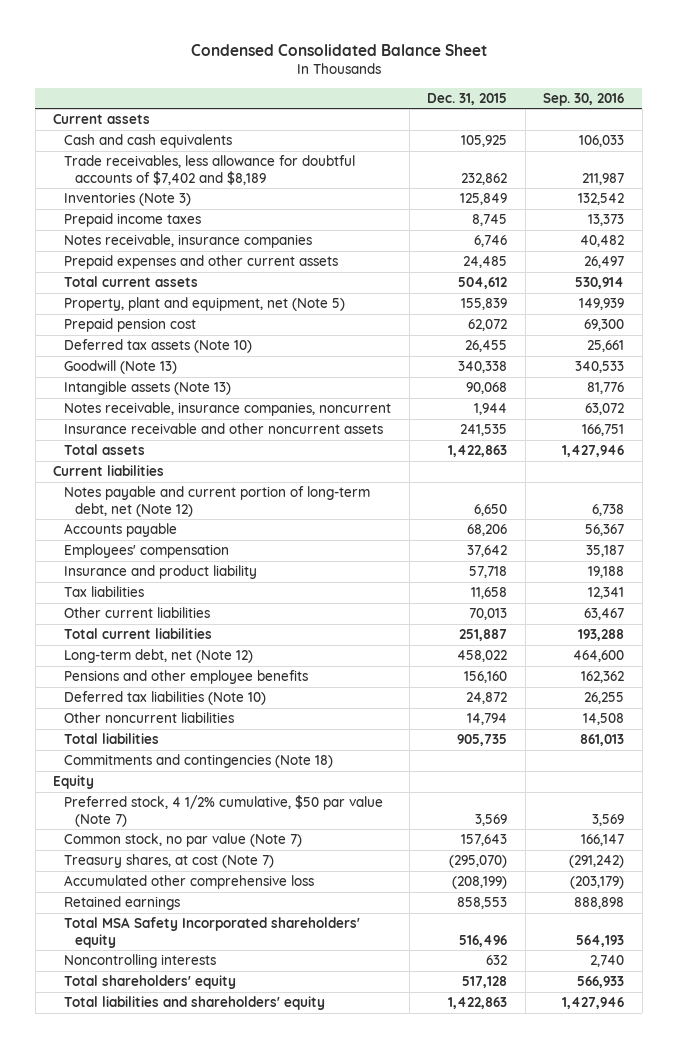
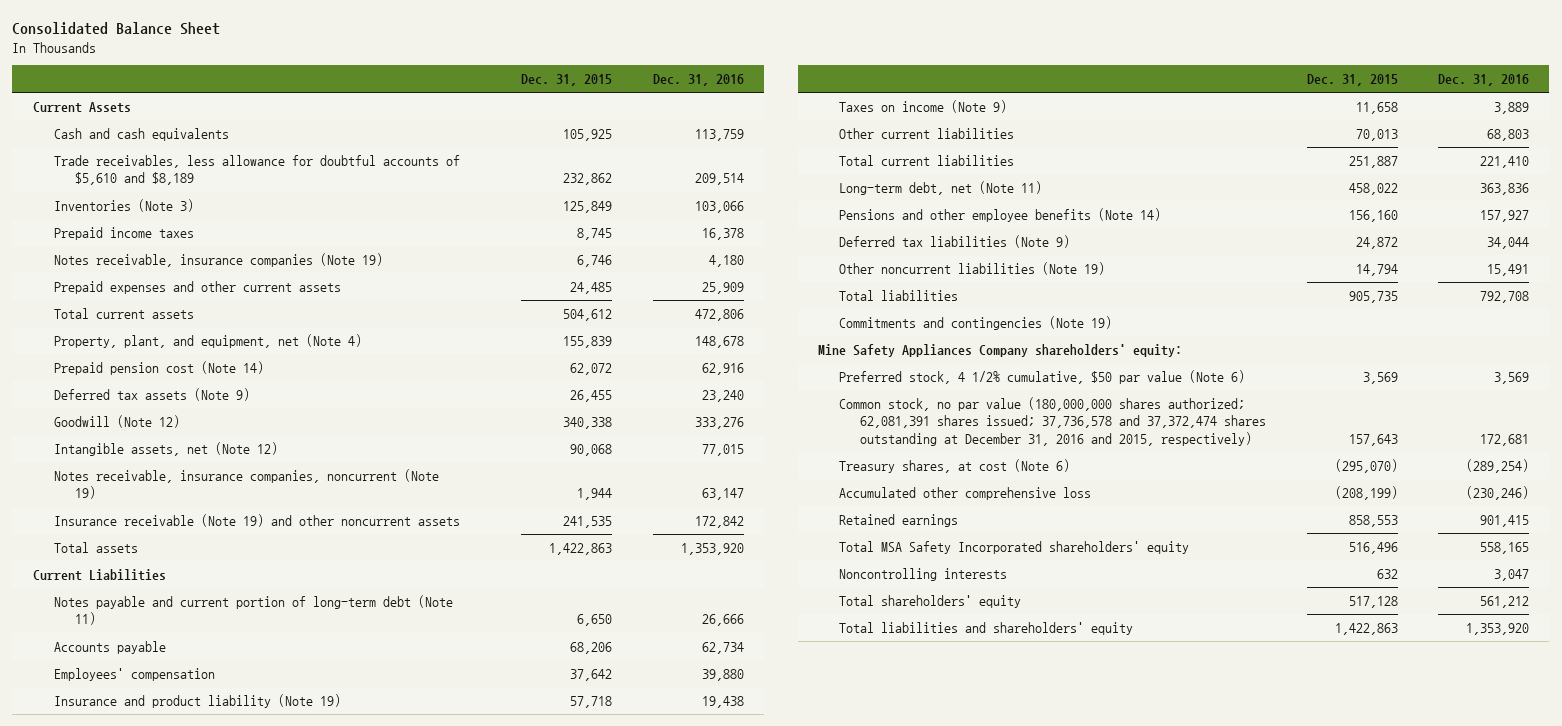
[190,44,487,57] Condensed Consolidated Balance Sheet -> [12,22,221,36] Consolidated Balance Sheet
[543,92,625,106] Sep. 30, 2016 -> none
none -> [652,74,744,87] Dec. 31, 2016
[53,114,151,125] Current assets -> [32,101,131,113] Current Assets
[63,155,355,185] Trade receivables, less allowance for doubtful accounts of $7,402 and $8,189 -> [53,154,460,186] Trade receivables, less allowance for doubtful accounts of $5,610 and $8,189
[63,234,312,249] Notes receivable, insurance companies -> [53,252,383,267] Notes receivable, insurance companies (Note 19)
[63,297,345,312] Property, plant and equipment, net (Note 5) -> [53,333,362,348] Property, plant, and equipment, net (Note 4)
[63,318,196,333] Prepaid pension cost -> [53,360,264,375] Prepaid pension cost (Note 14)
[63,339,252,354] Deferred tax assets (Note 10) -> [53,387,250,401] Deferred tax assets (Note 9)
[63,360,177,375] Goodwill (Note 13) -> [53,414,180,428] Goodwill (Note 12)
[63,381,231,396] Intangible assets (Note 13) -> [53,441,278,456] Intangible assets, net (Note 12)
[63,402,391,417] Notes receivable, insurance companies, noncurrent -> [53,468,439,500] Notes receivable, insurance companies, noncurrent (Note 19)
[63,423,383,435] Insurance receivable and other noncurrent assets -> [53,513,460,527] Insurance receivable (Note 19) and other noncurrent assets
[53,465,165,477] Current liabilities -> [32,568,166,581] Current Liabilities
[63,486,370,517] Notes payable and current portion of long-term debt, net (Note 12) -> [53,594,453,626] Notes payable and current portion of long-term debt (Note 11)
[63,565,257,580] Insurance and product liability -> [53,693,341,708] Insurance and product liability (Note 19)
[63,586,144,598] Tax liabilities -> [839,99,1008,113] Taxes on income (Note 9)
[63,649,253,664] Long-term debt, net (Note 12) -> [839,180,1043,195] Long-term debt, net (Note 11)
[63,670,308,685] Pensions and other employee benefits -> [839,207,1162,222] Pensions and other employee benefits (Note 14)
[63,691,266,706] Deferred tax liabilities (Note 10) -> [839,234,1071,248] Deferred tax liabilities (Note 9)
[63,712,234,724] Other noncurrent liabilities -> [839,261,1106,275] Other noncurrent liabilities (Note 19)
[63,754,333,769] Commitments and contingencies (Note 18) -> [839,315,1113,330] Commitments and contingencies (Note 19)
[53,775,95,790] Equity -> [817,343,1182,357] Mine Safety Appliances Company shareholders' equity:
[63,795,383,827] Preferred stock, 4 1/2% cumulative, $50 par value (Note 7) -> [839,369,1246,384] Preferred stock, 4 1/2% cumulative, $50 par value (Note 6)
[63,833,302,848] Common stock, no par value (Note 7) -> [839,396,1267,446] Common stock, no par value (180,000,000 shares authorized; 62,081,391 shares issued; 37,736,578 and 37,372,474 shares outstanding at December 31, 2016 and 2015, respectively)
[63,854,274,869] Treasury shares, at cost (Note 7) -> [839,458,1071,473] Treasury shares, at cost (Note 6)

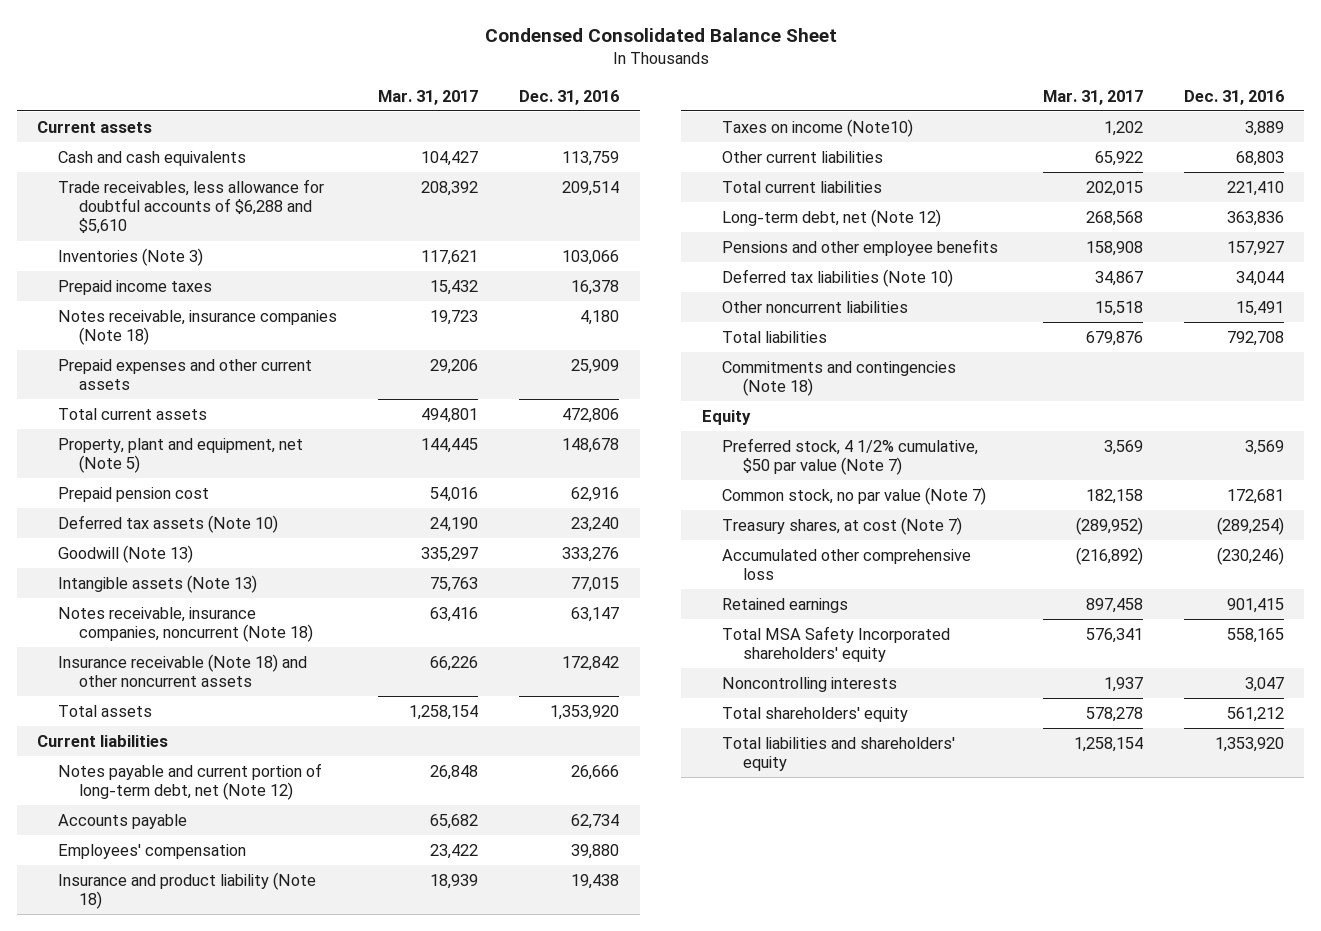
[12,22,221,36] Consolidated Balance Sheet -> [484,28,837,43] Condensed Consolidated Balance Sheet
[521,74,613,87] Dec. 31, 2015 -> none
none -> [378,89,479,105] Mar. 31, 2017
[32,101,131,113] Current Assets -> [37,120,153,133] Current assets
[53,154,460,186] Trade receivables, less allowance for doubtful accounts of $5,610 and $8,189 -> [57,178,324,235] Trade receivables, less allowance for doubtful accounts of $6,288 and $5,610
[53,252,383,267] Notes receivable, insurance companies (Note 19) -> [57,309,337,346] Notes receivable, insurance companies (Note 18)
[53,333,362,348] Property, plant, and equipment, net (Note 4) -> [57,437,303,474] Property, plant and equipment, net (Note 5)
[53,360,264,375] Prepaid pension cost (Note 14) -> [57,486,209,502] Prepaid pension cost
[53,387,250,401] Deferred tax assets (Note 9) -> [57,514,278,533] Deferred tax assets (Note 10)
[53,414,180,428] Goodwill (Note 12) -> [57,544,193,563] Goodwill (Note 13)
[53,441,278,456] Intangible assets, net (Note 12) -> [57,574,257,593] Intangible assets (Note 13)
[53,468,439,500] Notes receivable, insurance companies, noncurrent (Note 19) -> [57,606,313,643] Notes receivable, insurance companies, noncurrent (Note 18)
[53,513,460,527] Insurance receivable (Note 19) and other noncurrent assets -> [57,653,307,688] Insurance receivable (Note 18) and other noncurrent assets
[32,568,166,581] Current Liabilities -> [37,734,169,747] Current liabilities
[53,594,453,626] Notes payable and current portion of long-term debt (Note 11) -> [57,762,322,801] Notes payable and current portion of long-term debt, net (Note 12)
[53,693,341,708] Insurance and product liability (Note 19) -> [57,871,316,910] Insurance and product liability (Note 18)
[839,99,1008,113] Taxes on income (Note 9) -> [722,118,914,137] Taxes on income (Note10)
[839,180,1043,195] Long-term debt, net (Note 11) -> [722,208,942,227] Long-term debt, net (Note 12)
[839,207,1162,222] Pensions and other employee benefits (Note 14) -> [722,238,999,256] Pensions and other employee benefits
[839,234,1071,248] Deferred tax liabilities (Note 9) -> [722,268,954,287] Deferred tax liabilities (Note 10)
[839,261,1106,275] Other noncurrent liabilities (Note 19) -> [722,300,909,313] Other noncurrent liabilities
[839,315,1113,330] Commitments and contingencies (Note 19) -> [722,360,957,397] Commitments and contingencies (Note 18)
[817,343,1182,357] Mine Safety Appliances Company shareholders' equity: -> [701,409,751,425] Equity
[839,369,1246,384] Preferred stock, 4 1/2% cumulative, $50 par value (Note 6) -> [722,437,979,476] Preferred stock, 4 1/2% cumulative, $50 par value (Note 7)
[839,396,1267,446] Common stock, no par value (180,000,000 shares authorized; 62,081,391 shares issued; 37,736,578 and 37,372,474 shares outstanding at December 31, 2016 and 2015, respectively) -> [722,486,987,505] Common stock, no par value (Note 7)
[839,458,1071,473] Treasury shares, at cost (Note 6) -> [722,516,963,535] Treasury shares, at cost (Note 7)

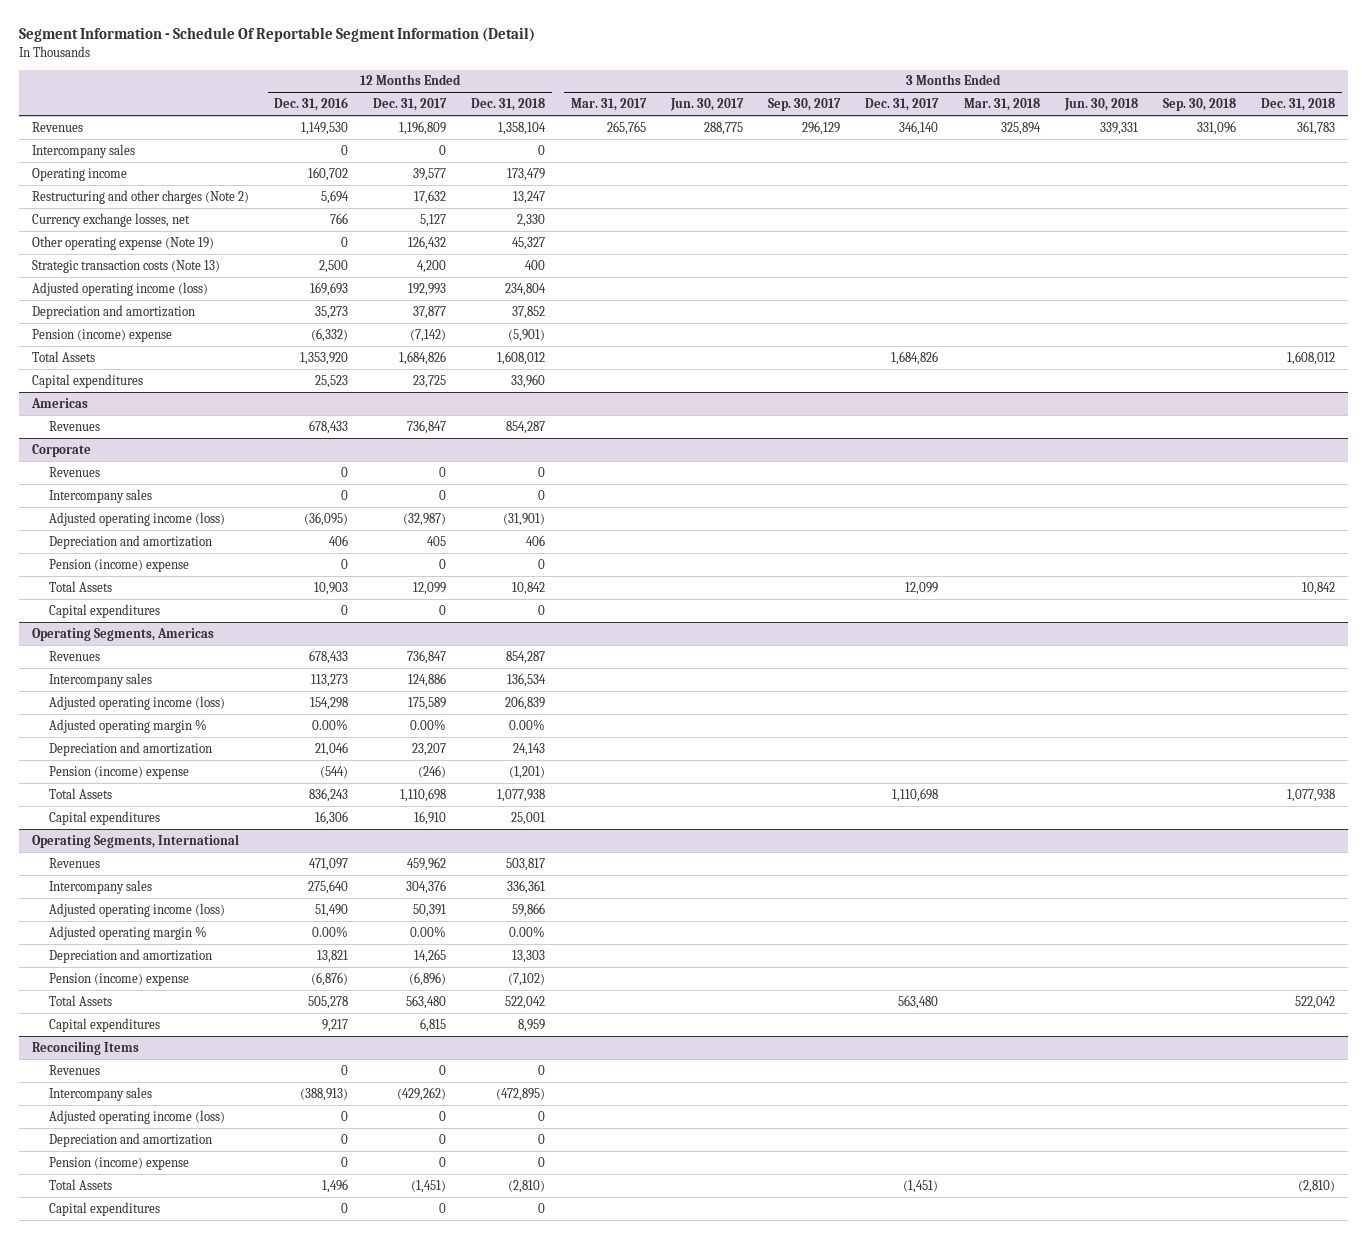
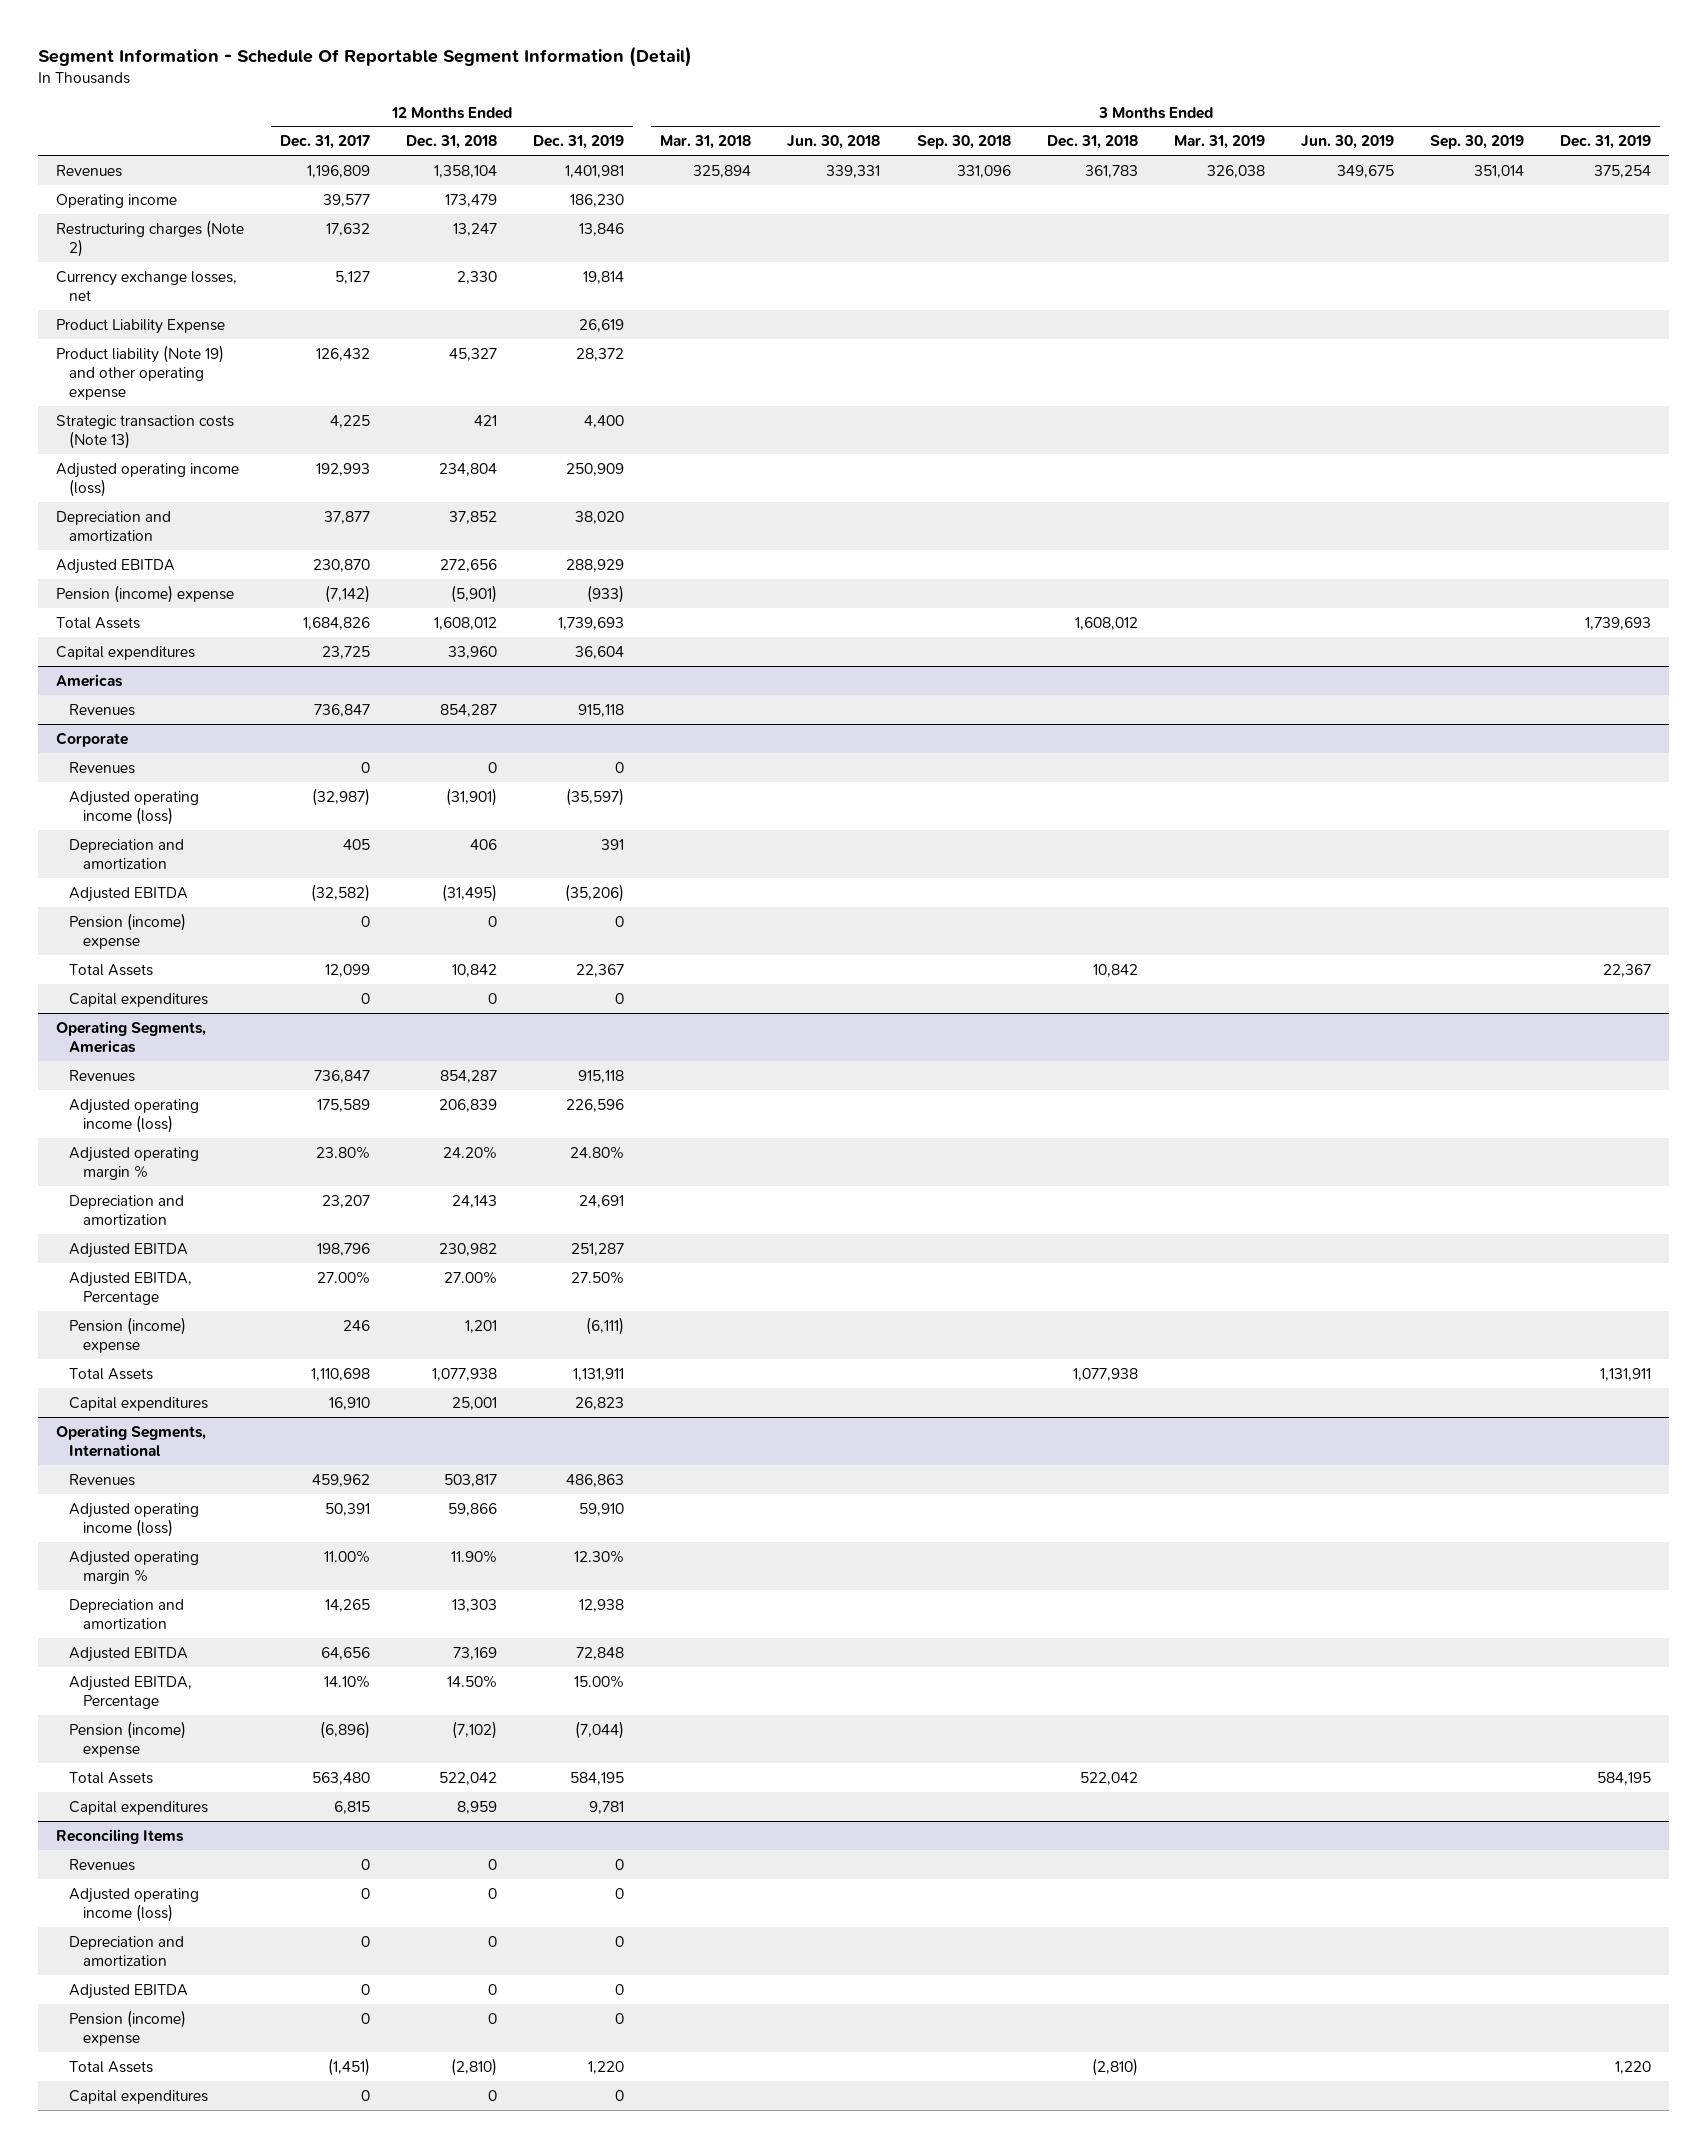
[274,97,349,112] Dec. 31, 2016 -> none
[570,98,647,112] Mar. 31, 2017 -> none
[669,98,744,112] Jun. 30, 2017 -> none
[768,98,842,112] Sep. 30, 2017 -> none
[865,98,940,112] Dec. 31, 2017 -> none
none -> [533,135,625,150] Dec. 31, 2019
none -> [1173,135,1265,150] Mar. 31, 2019
none -> [1300,135,1394,150] Jun. 30, 2019
none -> [1430,135,1525,150] Sep. 30, 2019
none -> [1560,135,1652,150] Dec. 31, 2019
[31,143,135,158] Intercompany sales -> none
[31,189,249,204] Restructuring and other charges (Note 2) -> [55,219,244,257] Restructuring charges (Note 2)
none -> [55,318,225,334] Product Liability Expense
[31,235,214,250] Other operating expense (Note 19) -> [55,344,224,400] Product liability (Note 19) and other operating expense
[417,259,447,273] 4,200 -> [329,414,370,428] 4,225
[525,259,546,270] 400 -> [473,414,497,426] 421
none -> [55,558,175,574] Adjusted EBITDA
[49,488,153,503] Intercompany sales -> none
none -> [69,886,189,902] Adjusted EBITDA
[49,672,153,687] Intercompany sales -> none
[410,718,447,730] 0.00% -> [315,1145,370,1159] 23.80%
[509,718,546,730] 0.00% -> [442,1145,497,1159] 24.20%
none -> [69,1242,189,1258] Adjusted EBITDA
none -> [69,1271,193,1305] Adjusted EBITDA, Percentage
[418,764,447,778] (246) -> [342,1319,370,1331] 246
[509,765,546,779] (1,201) -> [464,1319,497,1333] 1,201
[49,879,153,894] Intercompany sales -> none
[410,925,447,937] 0.00% -> [323,1549,370,1563] 11.00%
[509,925,546,937] 0.00% -> [450,1549,497,1563] 11.90%
none -> [69,1646,189,1662] Adjusted EBITDA
none -> [69,1675,193,1709] Adjusted EBITDA, Percentage
[49,1086,153,1101] Intercompany sales -> none
none -> [69,1983,189,1999] Adjusted EBITDA

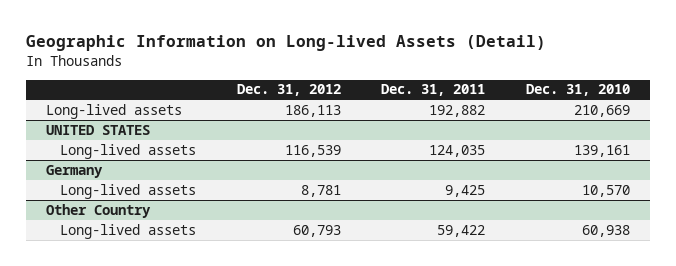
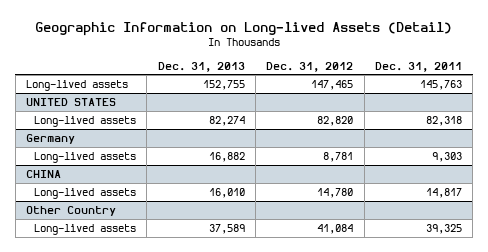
[526,84,631,97] Dec. 31, 2010 -> none
none -> [157,61,245,72] Dec. 31, 2013
[284,104,341,117] 186,113 -> [311,79,354,90] 147,465
[429,104,486,117] 192,882 -> [420,79,463,90] 145,763
[284,144,341,157] 116,539 -> [317,115,354,126] 82,820
[429,144,486,157] 124,035 -> [426,115,463,126] 82,318
[445,184,486,197] 9,425 -> [432,151,463,162] 9,303
none -> [25,169,61,178] CHINA
none -> [33,187,136,199] Long-lived assets
[292,224,341,237] 60,793 -> [317,223,354,234] 41,084
[437,224,486,237] 59,422 -> [426,223,463,234] 39,325

